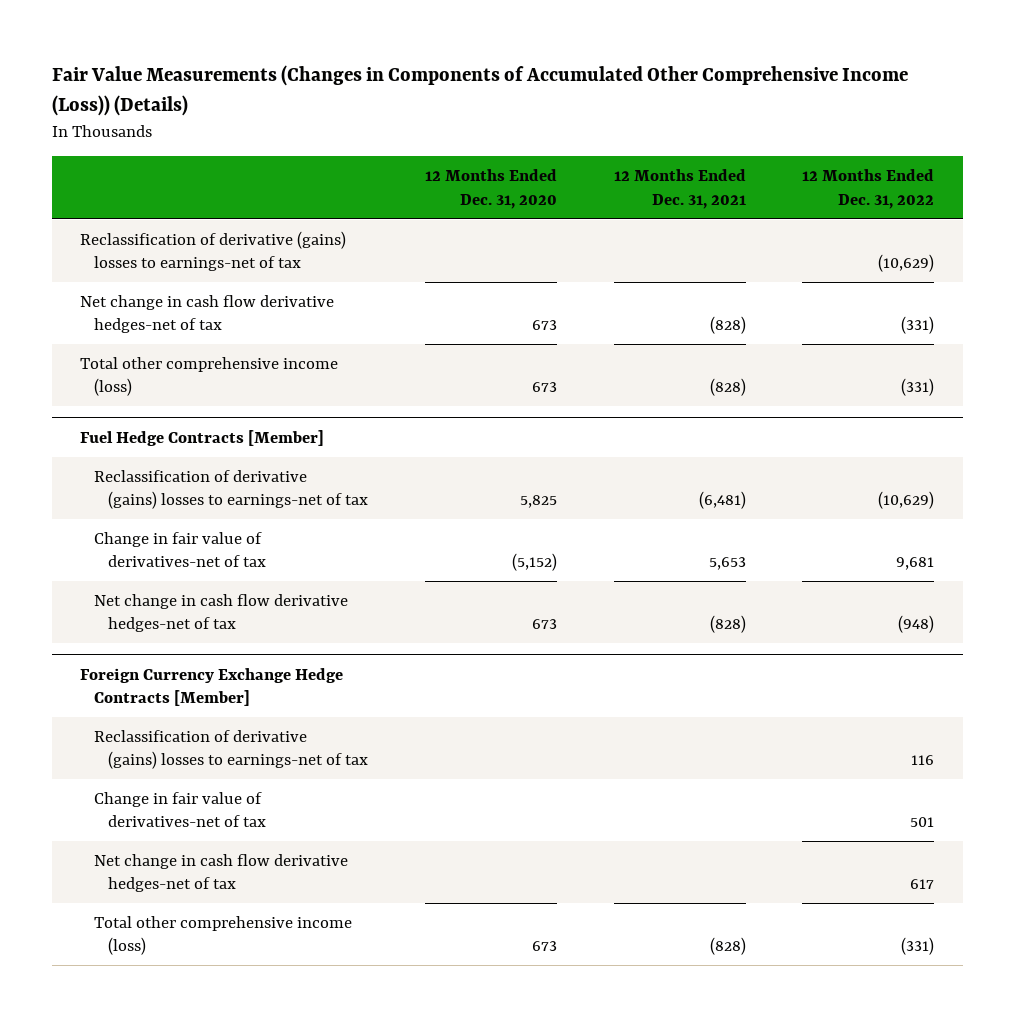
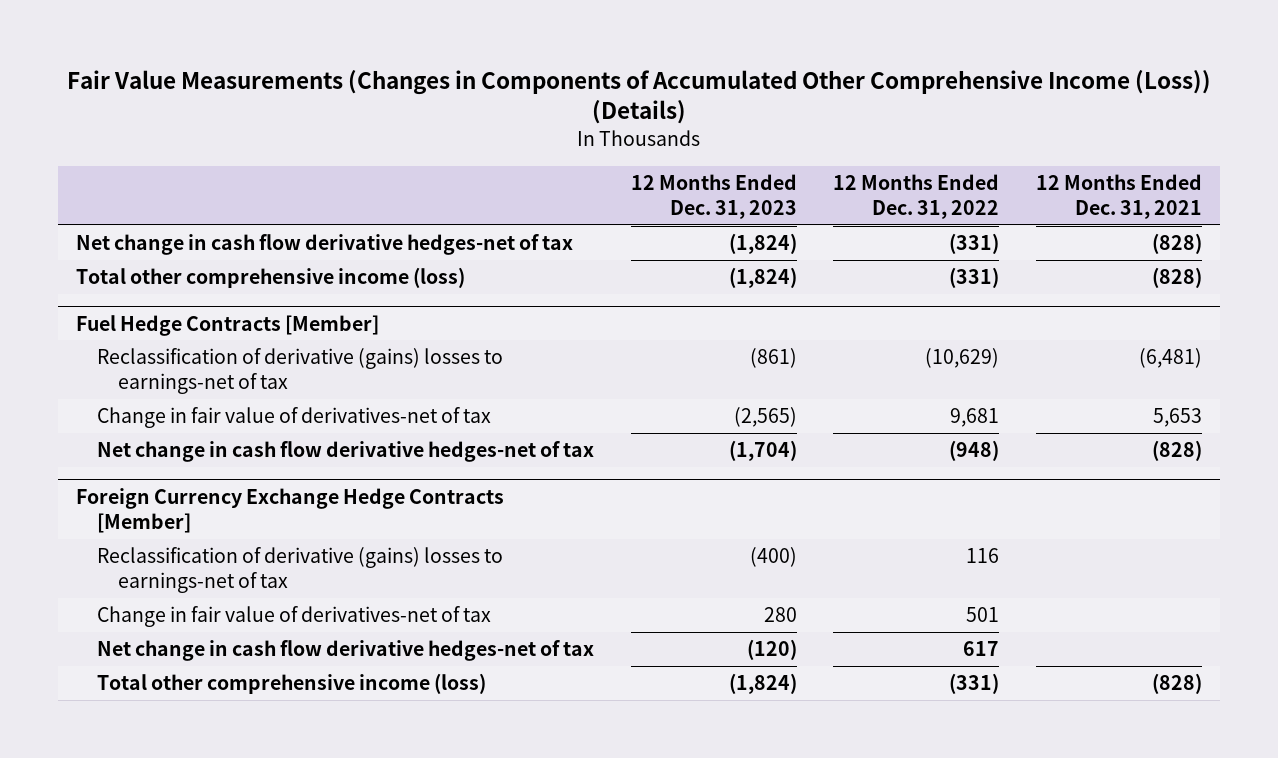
[424,169,557,209] 12 Months Ended Dec. 31, 2020 -> none
none -> [630,173,797,219] 12 Months Ended Dec. 31, 2023
[80,230,347,272] Reclassification of derivative (gains) losses to earnings-net of tax -> none

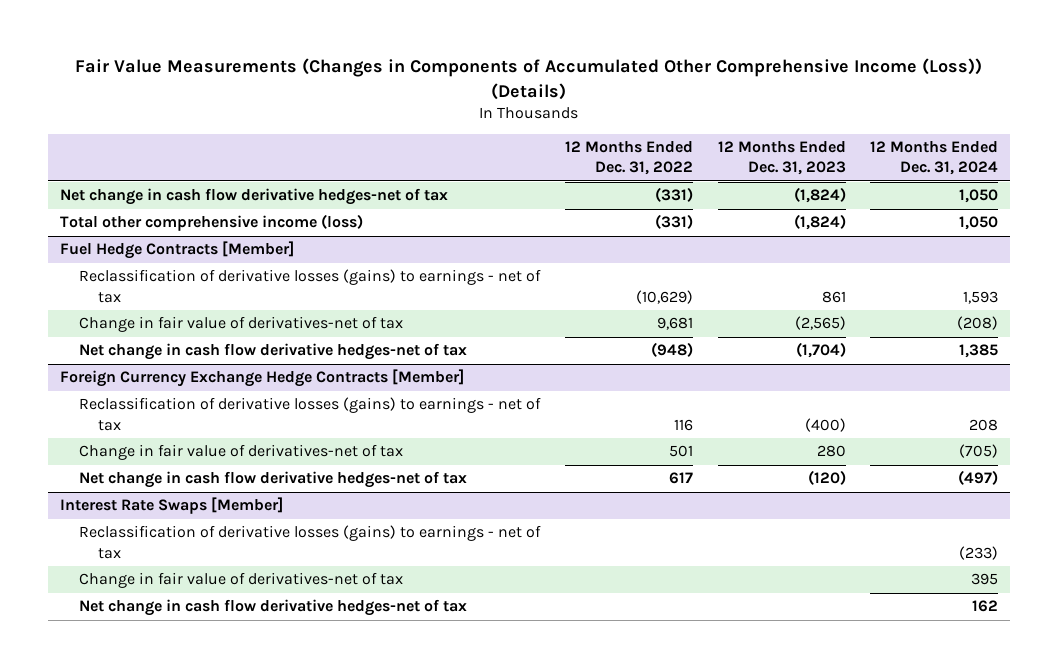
[1035,173,1202,219] 12 Months Ended Dec. 31, 2021 -> none
none -> [870,141,999,176] 12 Months Ended Dec. 31, 2024
[97,347,504,395] Reclassification of derivative (gains) losses to earnings-net of tax -> [79,269,542,303] Reclassification of derivative losses (gains) to earnings - net of tax
[749,347,797,368] (861) -> [821,290,846,303] 861
[97,546,504,594] Reclassification of derivative (gains) losses to earnings-net of tax -> [79,397,542,431] Reclassification of derivative losses (gains) to earnings - net of tax
[97,672,487,694] Total other comprehensive income (loss) -> none
none -> [59,497,283,515] Interest Rate Swaps [Member]
none -> [79,525,542,559] Reclassification of derivative losses (gains) to earnings - net of tax
none -> [79,572,404,589] Change in fair value of derivatives-net of tax
none -> [79,599,468,617] Net change in cash flow derivative hedges-net of tax

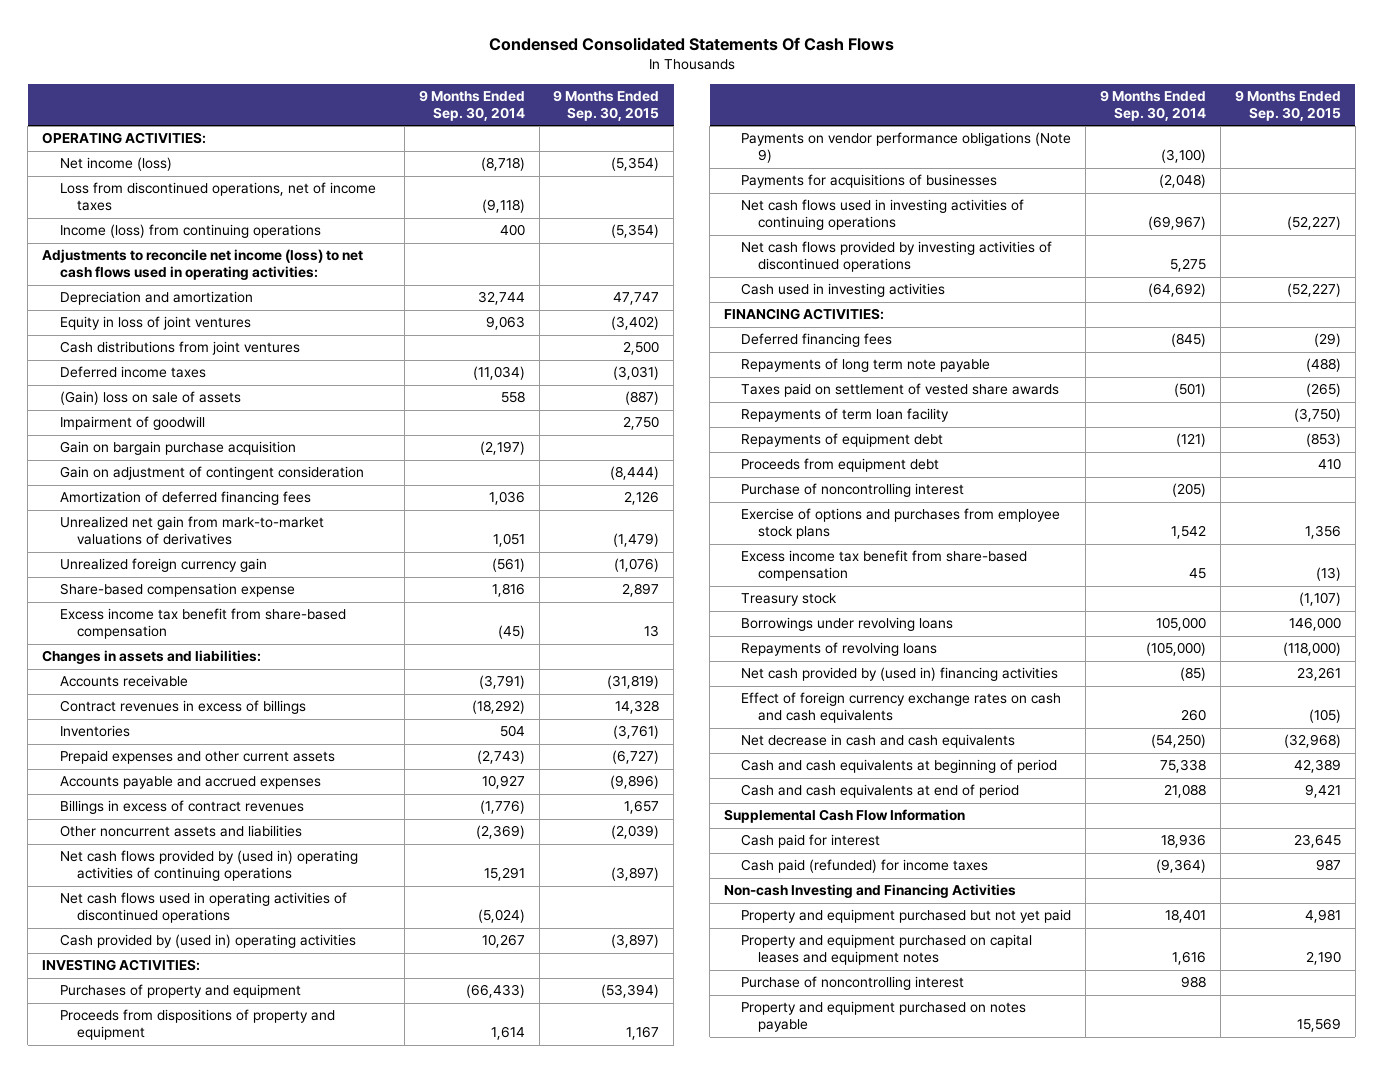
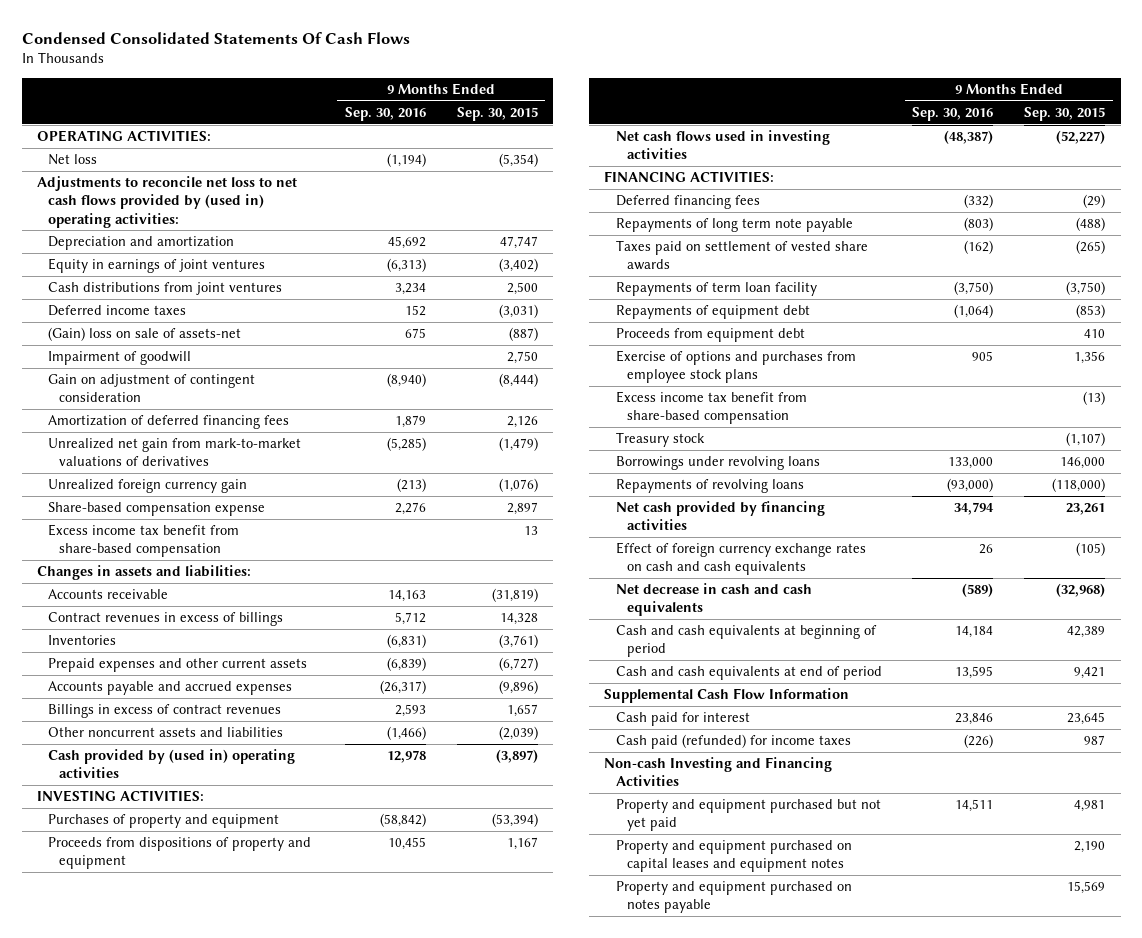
[418,90,525,121] 9 Months Ended Sep. 30, 2014 -> none
none -> [344,106,426,121] Sep. 30, 2016
[59,182,376,212] Loss from discontinued operations, net of income taxes -> none
[59,224,321,239] Income (loss) from continuing operations -> none
[59,157,172,172] Net income (loss) -> [48,154,98,166] Net loss
[42,249,364,281] Adjustments to reconcile net income (loss) to net cash flows used in operating activities: -> [36,176,297,228] Adjustments to reconcile net loss to net cash flows provided by (used in) operating activities:
[59,316,251,331] Equity in loss of joint ventures -> [48,258,266,274] Equity in earnings of joint ventures
[59,391,241,406] (Gain) loss on sale of assets -> [48,327,242,342] (Gain) loss on sale of assets-net
[59,441,296,456] Gain on bargain purchase acquisition -> none
[59,850,358,882] Net cash flows provided by (used in) operating activities of continuing operations -> none
[59,892,347,924] Net cash flows used in operating activities of discontinued operations -> none
[741,132,1072,164] Payments on vendor performance obligations (Note 9) -> none
[741,174,998,189] Payments for acquisitions of businesses -> none
[741,241,1053,273] Net cash flows provided by investing activities of discontinued operations -> none
[741,283,946,298] Cash used in investing activities -> none
[741,199,1025,231] Net cash flows used in investing activities of continuing operations -> [615,130,830,160] Net cash flows used in investing activities
[741,483,965,498] Purchase of noncontrolling interest -> none
[741,667,1059,682] Net cash provided by (used in) financing activities -> [615,501,825,531] Net cash provided by financing activities
[741,976,965,991] Purchase of noncontrolling interest -> none

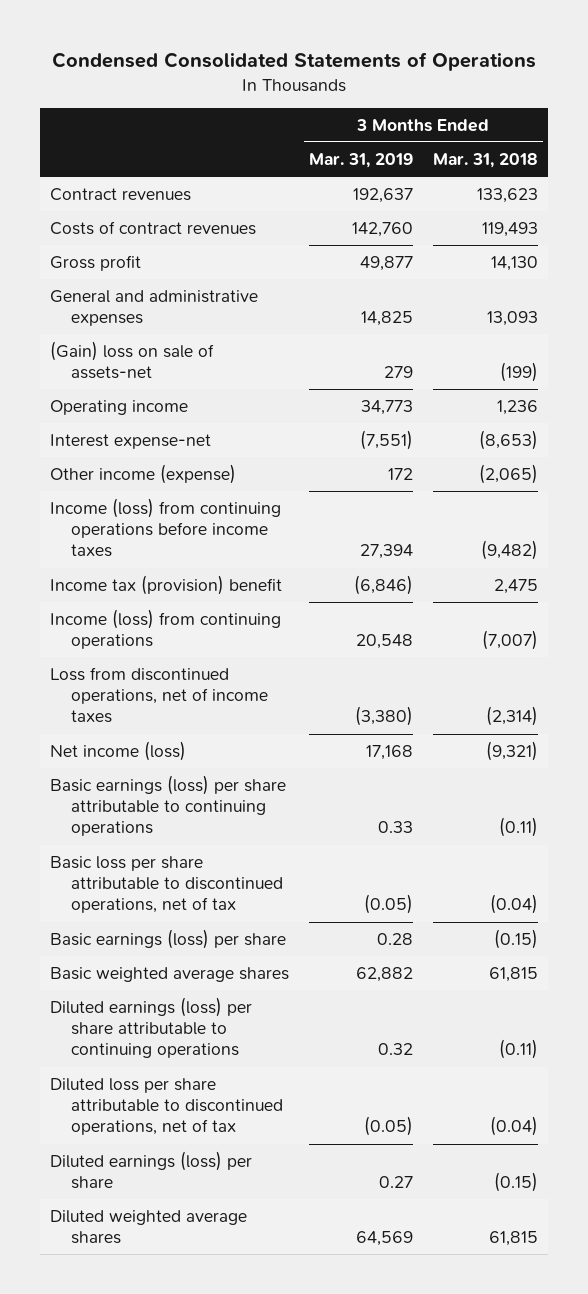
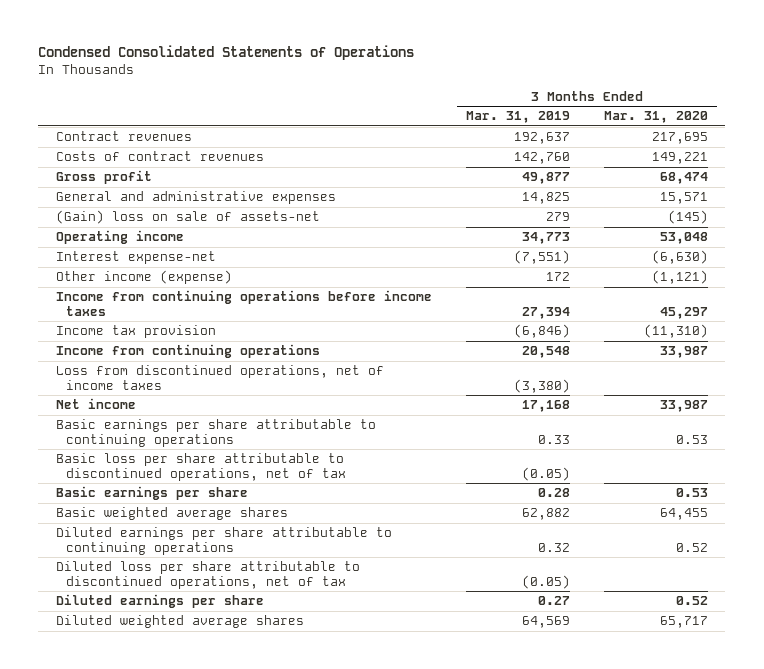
[432,152,538,168] Mar. 31, 2018 -> none
none -> [604,111,709,124] Mar. 31, 2020
[50,497,282,558] Income (loss) from continuing operations before income taxes -> [55,290,432,316] Income from continuing operations before income taxes
[50,574,283,595] Income tax (provision) benefit -> [55,325,216,339] Income tax provision
[50,608,282,650] Income (loss) from continuing operations -> [55,344,320,359] Income from continuing operations
[50,740,187,761] Net income (loss) -> [55,398,136,410] Net income
[50,774,287,837] Basic earnings (loss) per share attributable to continuing operations -> [55,419,376,447] Basic earnings per share attributable to continuing operations
[50,928,287,949] Basic earnings (loss) per share -> [55,486,248,501] Basic earnings per share
[50,996,253,1059] Diluted earnings (loss) per share attributable to continuing operations -> [55,527,392,555] Diluted earnings per share attributable to continuing operations
[50,1150,253,1190] Diluted earnings (loss) per share -> [55,594,264,609] Diluted earnings per share

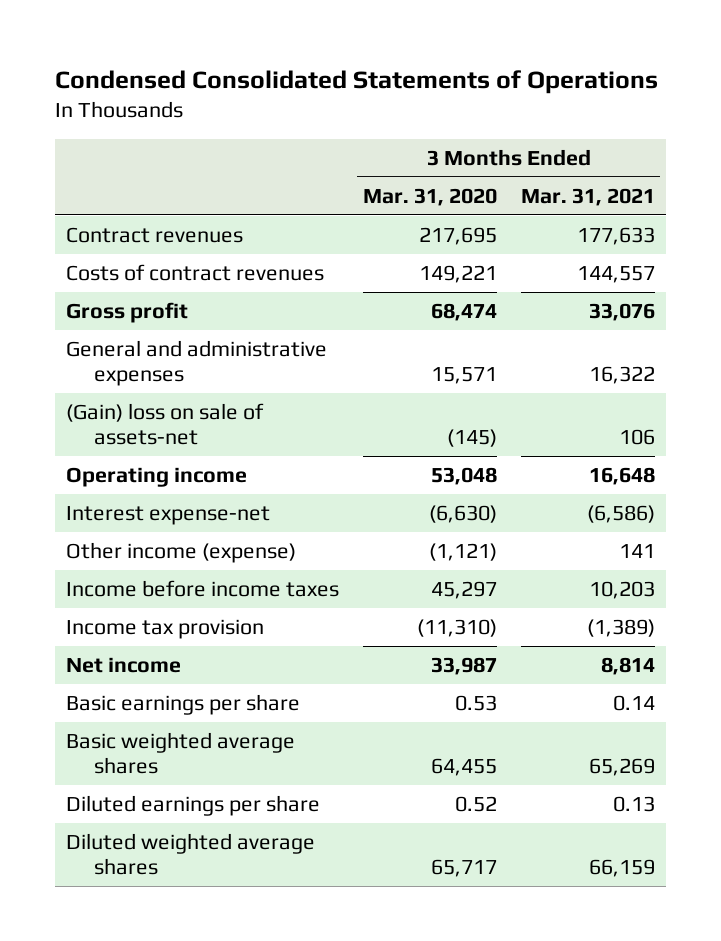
[465,111,570,124] Mar. 31, 2019 -> none
none -> [520,187,655,206] Mar. 31, 2021
[55,290,432,316] Income from continuing operations before income taxes -> [66,579,340,597] Income before income taxes
[55,344,320,359] Income from continuing operations -> none
[55,365,384,390] Loss from discontinued operations, net of income taxes -> none
[55,419,376,447] Basic earnings per share attributable to continuing operations -> none
[55,453,347,481] Basic loss per share attributable to discontinued operations, net of tax -> none
[55,527,392,555] Diluted earnings per share attributable to continuing operations -> none
[55,561,360,589] Diluted loss per share attributable to discontinued operations, net of tax -> none

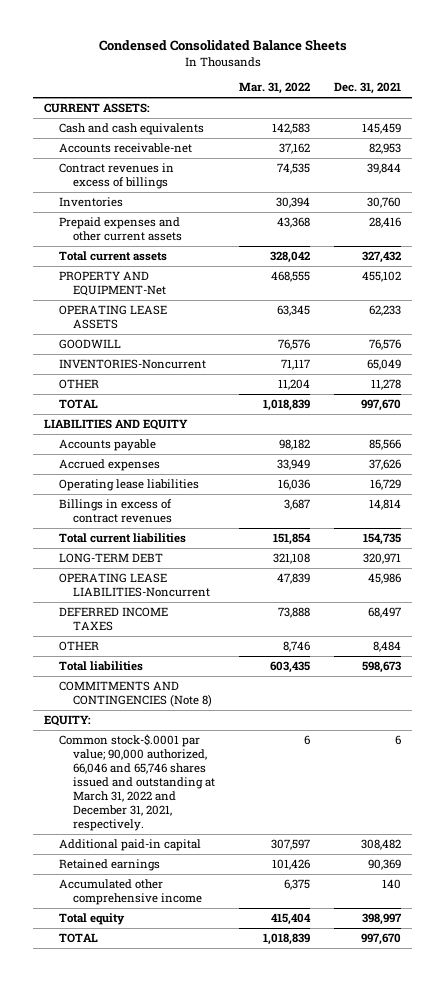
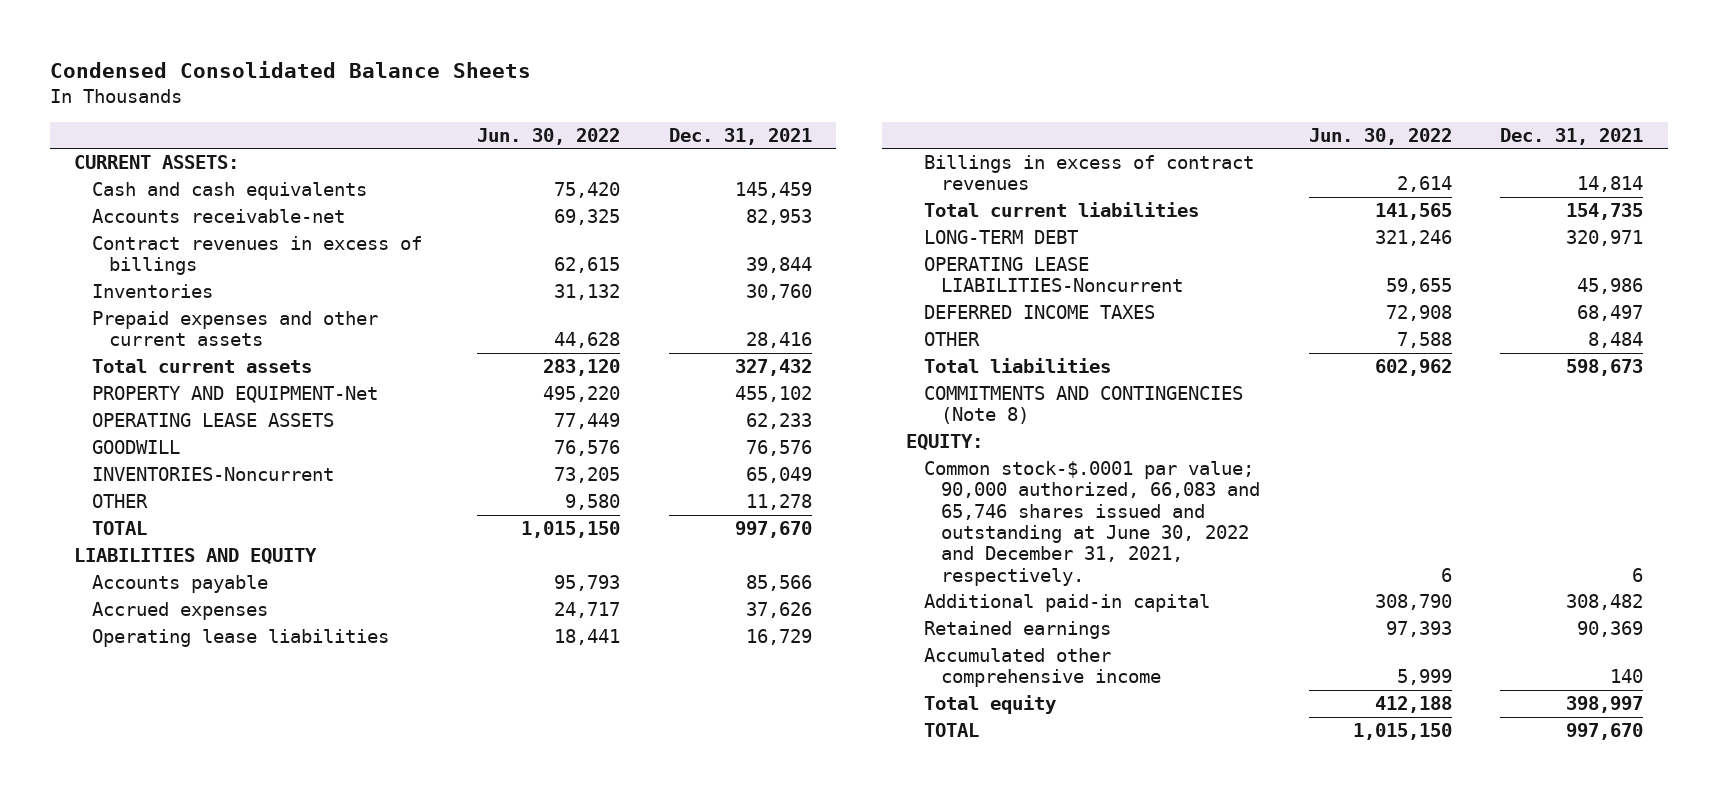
[238,82,310,95] Mar. 31, 2022 -> none
none -> [476,127,620,145] Jun. 30, 2022
[58,734,216,832] Common stock-$.0001 par value; 90,000 authorized, 66,046 and 65,746 shares issued and outstanding at March 31, 2022 and December 31, 2021, respectively. -> [923,461,1260,586] Common stock-$.0001 par value; 90,000 authorized, 66,083 and 65,746 shares issued and outstanding at June 30, 2022 and December 31, 2021, respectively.

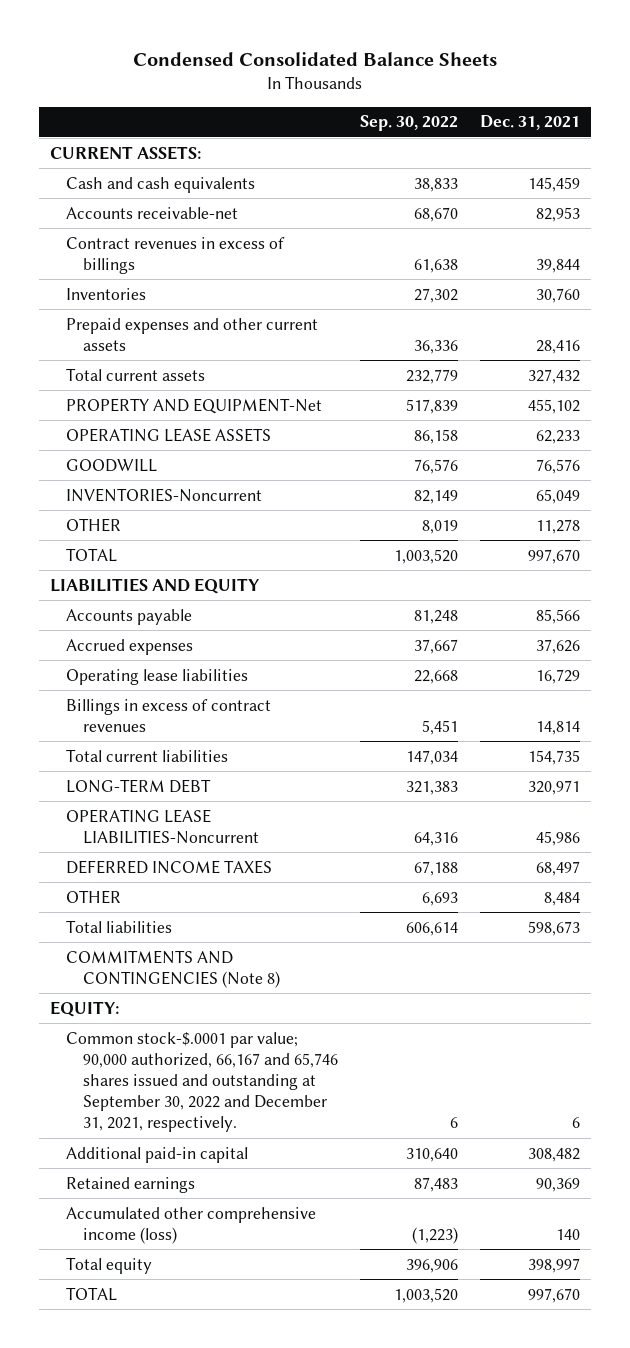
[476,127,620,145] Jun. 30, 2022 -> none
none -> [359,115,458,132] Sep. 30, 2022
[923,461,1260,586] Common stock-$.0001 par value; 90,000 authorized, 66,083 and 65,746 shares issued and outstanding at June 30, 2022 and December 31, 2021, respectively. -> [66,1031,338,1133] Common stock-$.0001 par value; 90,000 authorized, 66,167 and 65,746 shares issued and outstanding at September 30, 2022 and December 31, 2021, respectively.
[923,648,1161,688] Accumulated other comprehensive income -> [66,1206,317,1244] Accumulated other comprehensive income (loss)

